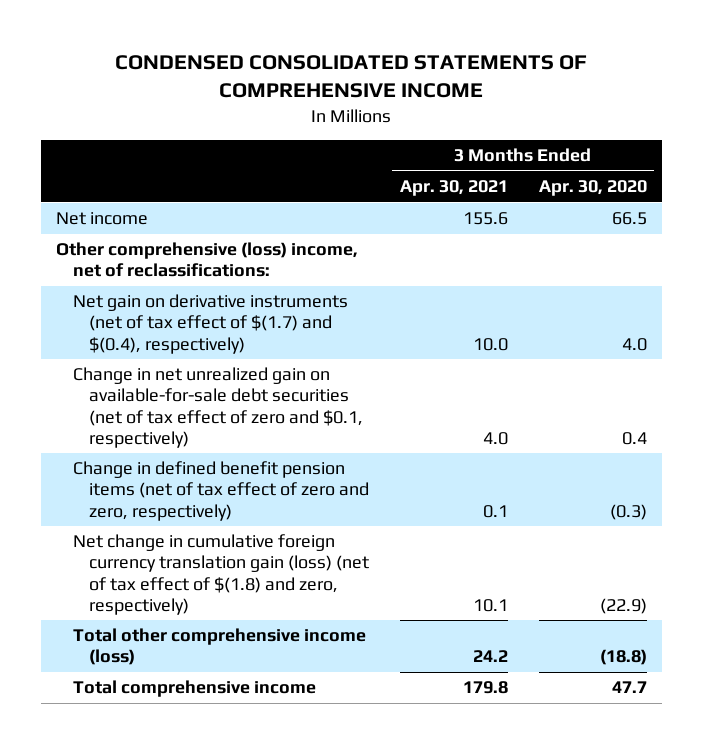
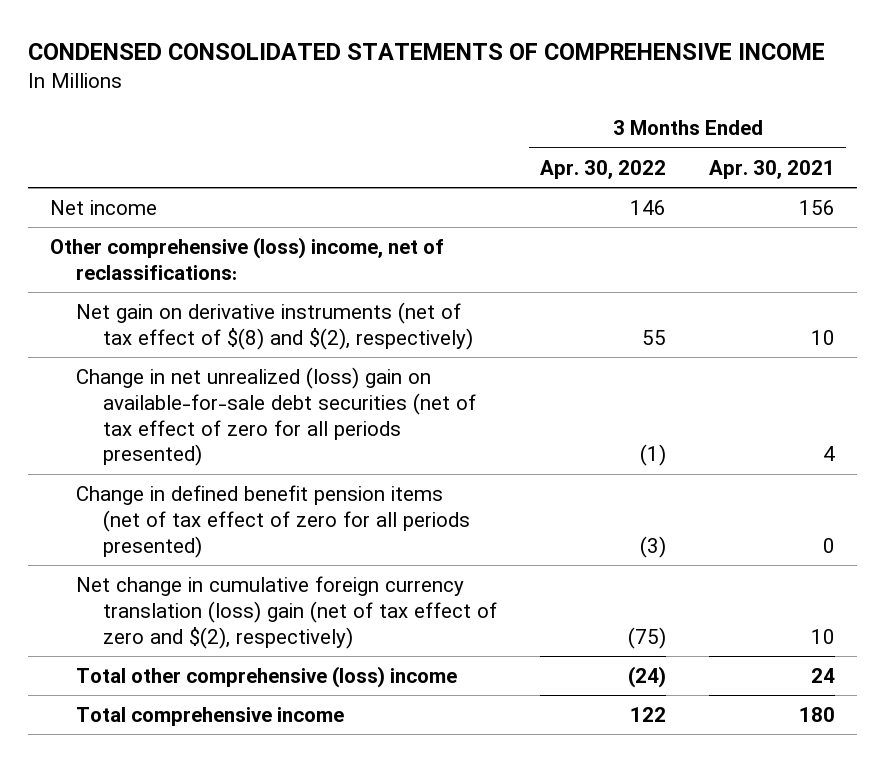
[538,180,647,197] Apr. 30, 2020 -> none
none -> [540,159,667,179] Apr. 30, 2022
[462,212,508,226] 155.6 -> [799,199,836,215] 156
[72,294,348,354] Net gain on derivative instruments (net of tax effect of $(1.7) and $(0.4), respectively) -> [76,301,474,350] Net gain on derivative instruments (net of tax effect of $(8) and $(2), respectively)
[472,337,508,351] 10.0 -> [811,329,836,345] 10
[72,367,364,448] Change in net unrealized gain on available-for-sale debt securities (net of tax effect of zero and $0.1, respectively) -> [76,366,477,467] Change in net unrealized (loss) gain on available-for-sale debt securities (net of tax effect of zero for all periods presented)
[482,431,508,445] 4.0 -> [823,446,836,462] 4
[72,461,370,521] Change in defined benefit pension items (net of tax effect of zero and zero, respectively) -> [76,484,471,558] Change in defined benefit pension items (net of tax effect of zero for all periods presented)
[482,504,508,518] 0.1 -> [823,537,836,553] 0
[72,534,370,615] Net change in cumulative foreign currency translation gain (loss) (net of tax effect of $(1.8) and zero, respectively) -> [76,575,498,649] Net change in cumulative foreign currency translation (loss) gain (net of tax effect of zero and $(2), respectively)
[472,598,508,612] 10.1 -> [811,628,836,644] 10
[72,628,366,666] Total other comprehensive income (loss) -> [76,665,458,688] Total other comprehensive (loss) income
[472,650,508,663] 24.2 -> [811,667,836,683] 24
[462,681,508,695] 179.8 -> [799,706,836,722] 180

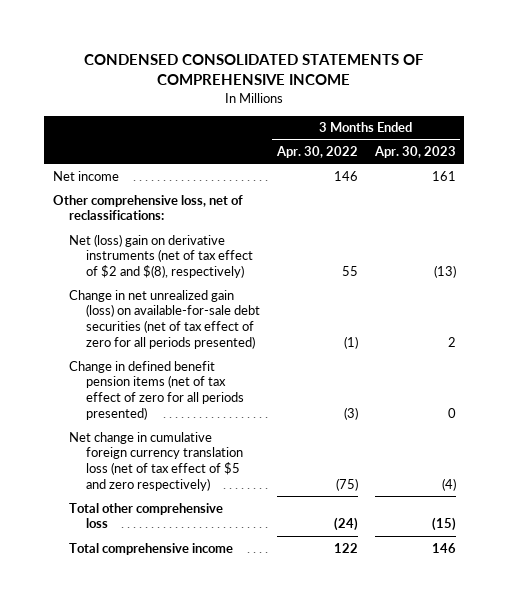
[709,159,836,179] Apr. 30, 2021 -> none
none -> [373,146,456,159] Apr. 30, 2023
[49,236,444,280] Other comprehensive (loss) income, net of reclassifications: -> [52,194,243,221] Other comprehensive loss, net of reclassifications:
[76,301,474,350] Net gain on derivative instruments (net of tax effect of $(8) and $(2), respectively) -> [69,233,253,279] Net (loss) gain on derivative instruments (net of tax effect of $2 and $(8), respectively)
[76,366,477,467] Change in net unrealized (loss) gain on available-for-sale debt securities (net of tax effect of zero for all periods presented) -> [69,289,260,350] Change in net unrealized gain (loss) on available-for-sale debt securities (net of tax effect of zero for all periods presented)
[76,575,498,649] Net change in cumulative foreign currency translation (loss) gain (net of tax effect of zero and $(2), respectively) -> [69,431,243,492] Net change in cumulative foreign currency translation loss (net of tax effect of $5 and zero respectively)
[76,665,458,688] Total other comprehensive (loss) income -> [69,502,224,529] Total other comprehensive loss

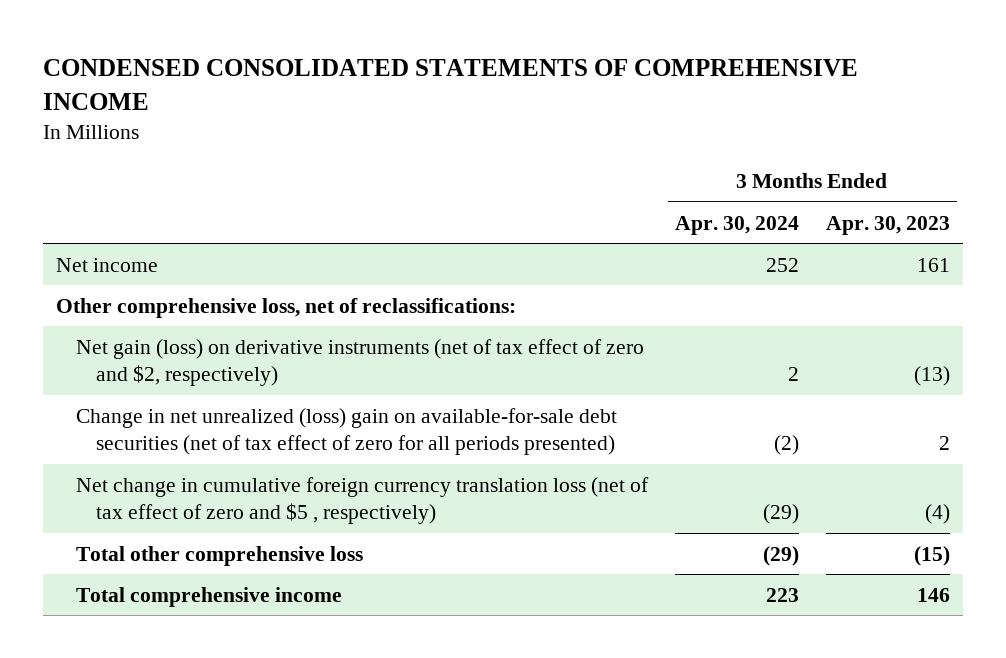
[275,146,358,159] Apr. 30, 2022 -> none
none -> [675,215,800,235] Apr. 30, 2024
[69,360,244,421] Change in defined benefit pension items (net of tax effect of zero for all periods presented) -> none
[69,233,253,279] Net (loss) gain on derivative instruments (net of tax effect of $2 and $(8), respectively) -> [76,338,645,387] Net gain (loss) on derivative instruments (net of tax effect of zero and $2, respectively)
[69,289,260,350] Change in net unrealized gain (loss) on available-for-sale debt securities (net of tax effect of zero for all periods presented) -> [76,407,618,456] Change in net unrealized (loss) gain on available-for-sale debt securities (net of tax effect of zero for all periods presented)
[69,431,243,492] Net change in cumulative foreign currency translation loss (net of tax effect of $5 and zero respectively) -> [76,476,650,525] Net change in cumulative foreign currency translation loss (net of tax effect of zero and $5 , respectively)

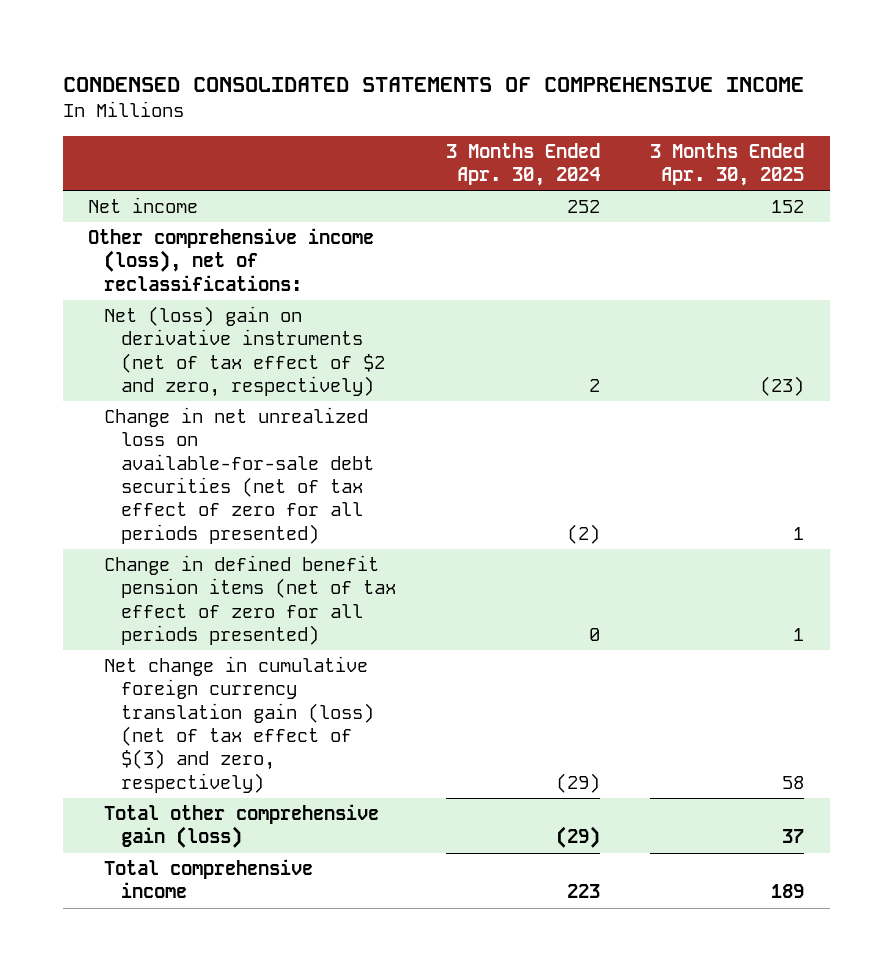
[825,215,950,235] Apr. 30, 2023 -> none
none -> [650,142,805,187] 3 Months Ended Apr. 30, 2025
[56,297,517,318] Other comprehensive loss, net of reclassifications: -> [88,228,375,291] Other comprehensive income (loss), net of reclassifications:
[76,338,645,387] Net gain (loss) on derivative instruments (net of tax effect of zero and $2, respectively) -> [104,306,385,398] Net (loss) gain on derivative instruments (net of tax effect of $2 and zero, respectively)
[76,407,618,456] Change in net unrealized (loss) gain on available-for-sale debt securities (net of tax effect of zero for all periods presented) -> [104,407,374,544] Change in net unrealized loss on available-for-sale debt securities (net of tax effect of zero for all periods presented)
none -> [104,555,396,646] Change in defined benefit pension items (net of tax effect of zero for all periods presented)
[76,476,650,525] Net change in cumulative foreign currency translation loss (net of tax effect of zero and $5 , respectively) -> [104,656,374,793] Net change in cumulative foreign currency translation gain (loss) (net of tax effect of $(3) and zero, respectively)
[76,545,364,566] Total other comprehensive loss -> [104,804,380,849] Total other comprehensive gain (loss)

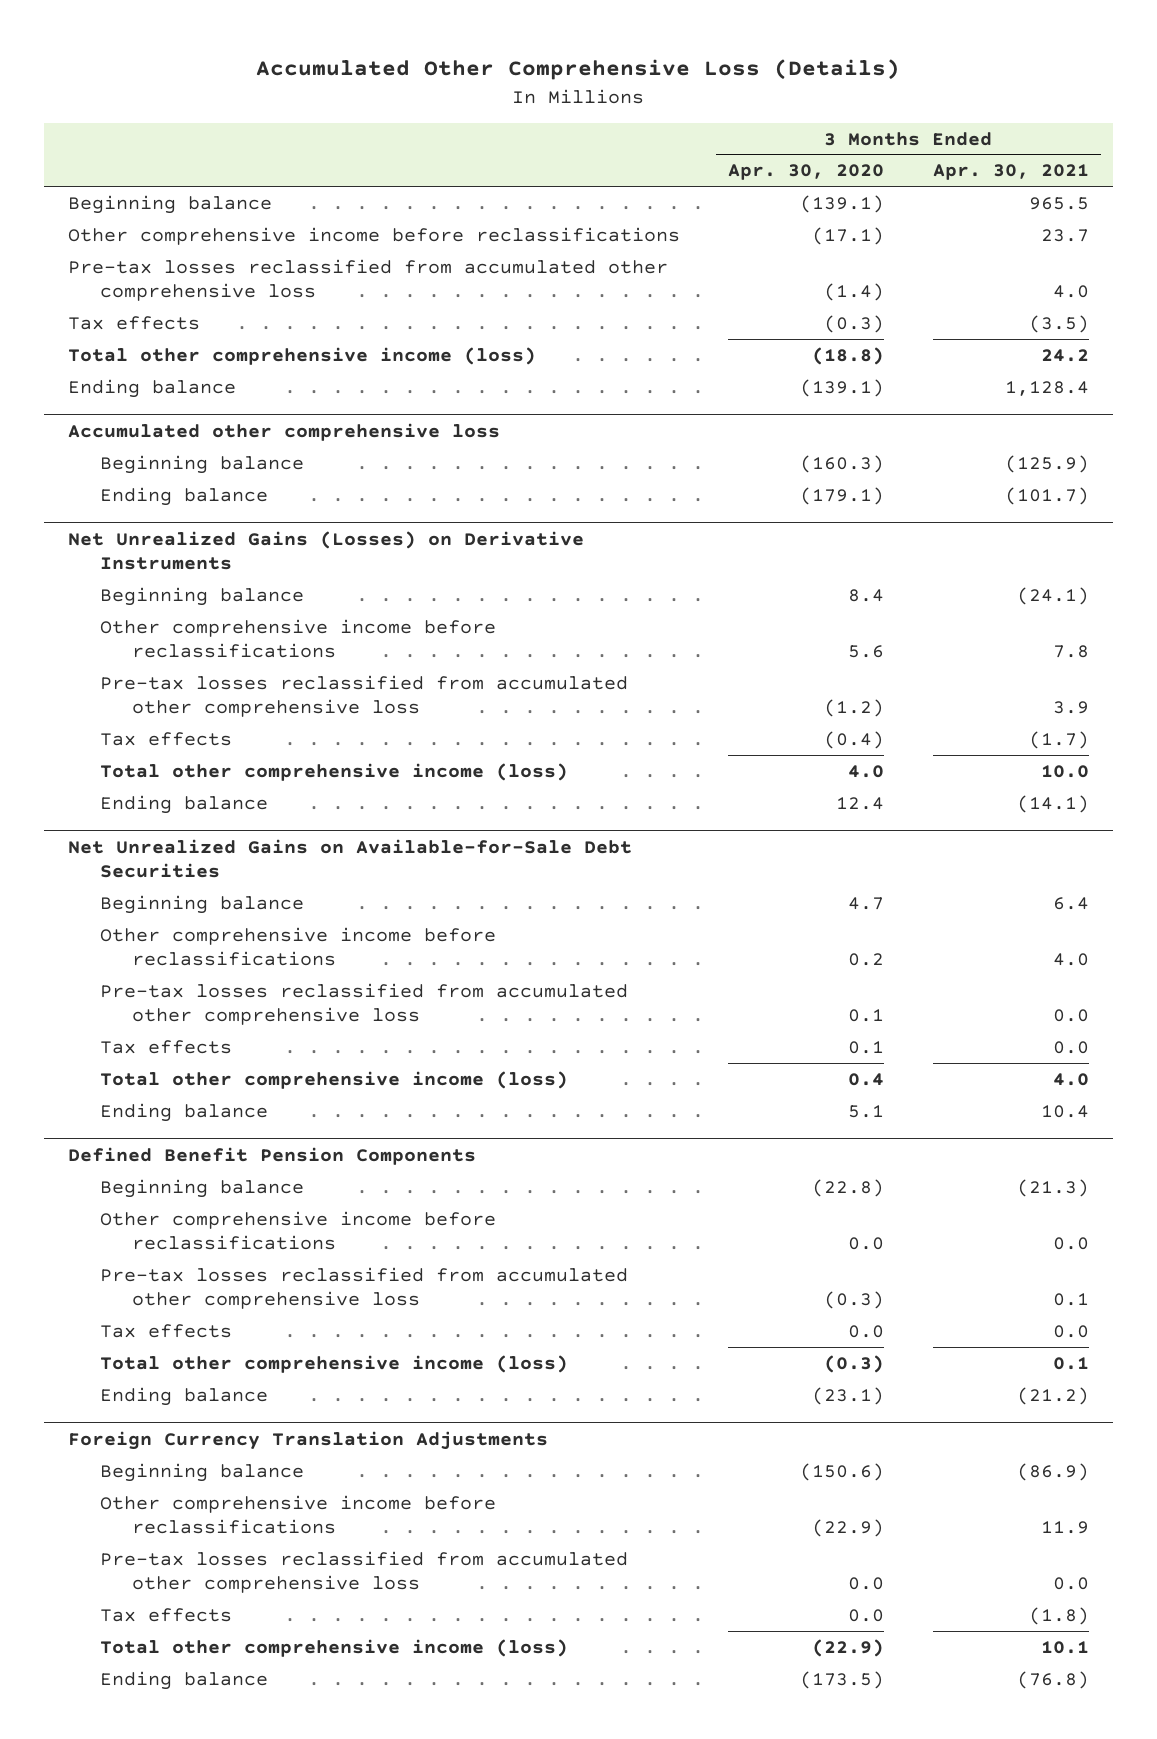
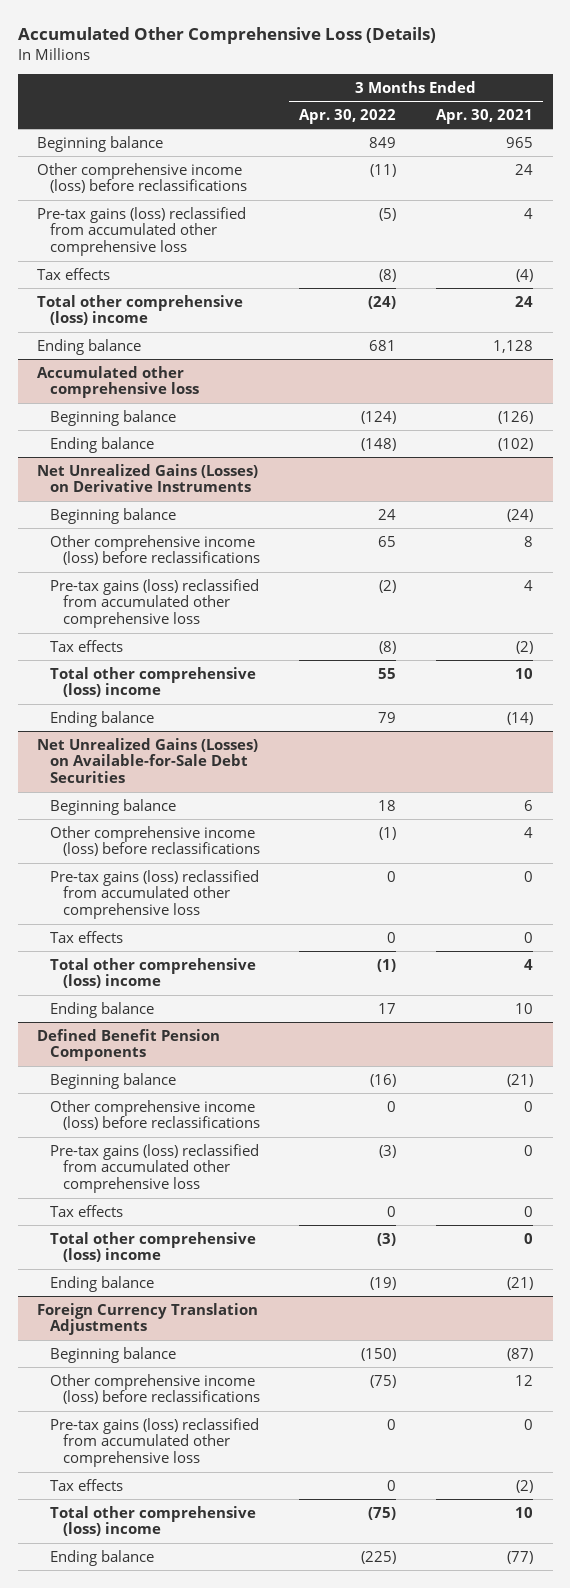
[728,164,885,181] Apr. 30, 2020 -> none
none -> [299,108,397,124] Apr. 30, 2022
[1028,196,1089,210] 965.5 -> [505,136,533,148] 965
[68,226,681,245] Other comprehensive income before reclassifications -> [37,162,248,194] Other comprehensive income (loss) before reclassifications
[1040,228,1089,242] 23.7 -> [514,163,533,175] 24
[68,258,669,301] Pre-tax losses reclassified from accumulated other comprehensive loss -> [37,206,247,257] Pre-tax gains (loss) reclassified from accumulated other comprehensive loss
[1052,284,1089,298] 4.0 -> [523,207,533,219] 4
[1028,314,1089,333] (3.5) -> [515,268,533,282] (4)
[68,346,537,365] Total other comprehensive income (loss) -> [37,294,244,326] Total other comprehensive (loss) income
[1040,348,1089,362] 24.2 -> [514,295,533,307] 24
[1004,380,1089,396] 1,128.4 -> [492,339,533,353] 1,128
[1004,454,1089,473] (125.9) -> [497,410,533,424] (126)
[1004,486,1089,505] (101.7) -> [497,437,533,451] (102)
[1016,586,1089,605] (24.1) -> [506,508,533,522] (24)
[100,618,497,658] Other comprehensive income before reclassifications -> [50,534,260,566] Other comprehensive income (loss) before reclassifications
[1052,644,1089,658] 7.8 -> [523,535,533,547] 8
[100,674,629,717] Pre-tax losses reclassified from accumulated other comprehensive loss -> [50,578,260,629] Pre-tax gains (loss) reclassified from accumulated other comprehensive loss
[1052,700,1089,714] 3.9 -> [523,579,533,591] 4
[1028,730,1089,749] (1.7) -> [515,640,533,654] (2)
[100,762,569,781] Total other comprehensive income (loss) -> [50,666,257,698] Total other comprehensive (loss) income
[1040,764,1089,778] 10.0 -> [514,667,533,679] 10
[1016,794,1089,813] (14.1) -> [506,711,533,725] (14)
[68,838,633,878] Net Unrealized Gains on Available-for-Sale Debt Securities -> [37,737,259,784] Net Unrealized Gains (Losses) on Available-for-Sale Debt Securities
[1052,896,1089,910] 6.4 -> [523,799,533,811] 6
[100,926,497,966] Other comprehensive income before reclassifications -> [50,825,260,857] Other comprehensive income (loss) before reclassifications
[1052,952,1089,966] 4.0 -> [523,826,533,838] 4
[100,982,629,1025] Pre-tax losses reclassified from accumulated other comprehensive loss -> [50,869,260,920] Pre-tax gains (loss) reclassified from accumulated other comprehensive loss
[1052,1008,1089,1022] 0.0 -> [523,870,533,882] 0
[1052,1040,1089,1054] 0.0 -> [523,931,533,943] 0
[100,1070,569,1089] Total other comprehensive income (loss) -> [50,957,257,989] Total other comprehensive (loss) income
[1052,1072,1089,1086] 4.0 -> [523,958,533,970] 4
[1040,1104,1089,1118] 10.4 -> [514,1002,533,1014] 10
[1016,1178,1089,1197] (21.3) -> [506,1073,533,1087] (21)
[100,1210,497,1250] Other comprehensive income before reclassifications -> [50,1099,260,1131] Other comprehensive income (loss) before reclassifications
[1052,1236,1089,1250] 0.0 -> [523,1100,533,1112] 0
[100,1266,629,1309] Pre-tax losses reclassified from accumulated other comprehensive loss -> [50,1143,260,1194] Pre-tax gains (loss) reclassified from accumulated other comprehensive loss
[1052,1292,1089,1306] 0.1 -> [523,1144,533,1156] 0
[1052,1324,1089,1338] 0.0 -> [523,1205,533,1217] 0
[100,1354,569,1373] Total other comprehensive income (loss) -> [50,1231,257,1263] Total other comprehensive (loss) income
[1052,1356,1089,1370] 0.1 -> [523,1232,533,1244] 0
[1016,1386,1089,1405] (21.2) -> [506,1276,533,1290] (21)
[1016,1462,1089,1481] (86.9) -> [506,1347,533,1361] (87)
[100,1494,497,1534] Other comprehensive income before reclassifications -> [50,1373,260,1405] Other comprehensive income (loss) before reclassifications
[1040,1520,1089,1534] 11.9 -> [514,1374,533,1386] 12
[100,1550,629,1593] Pre-tax losses reclassified from accumulated other comprehensive loss -> [50,1417,260,1468] Pre-tax gains (loss) reclassified from accumulated other comprehensive loss
[1052,1576,1089,1590] 0.0 -> [523,1418,533,1430] 0
[1028,1606,1089,1625] (1.8) -> [515,1479,533,1493] (2)
[100,1638,569,1657] Total other comprehensive income (loss) -> [50,1505,257,1537] Total other comprehensive (loss) income
[1040,1640,1089,1654] 10.1 -> [514,1506,533,1518] 10
[1016,1670,1089,1689] (76.8) -> [506,1550,533,1564] (77)

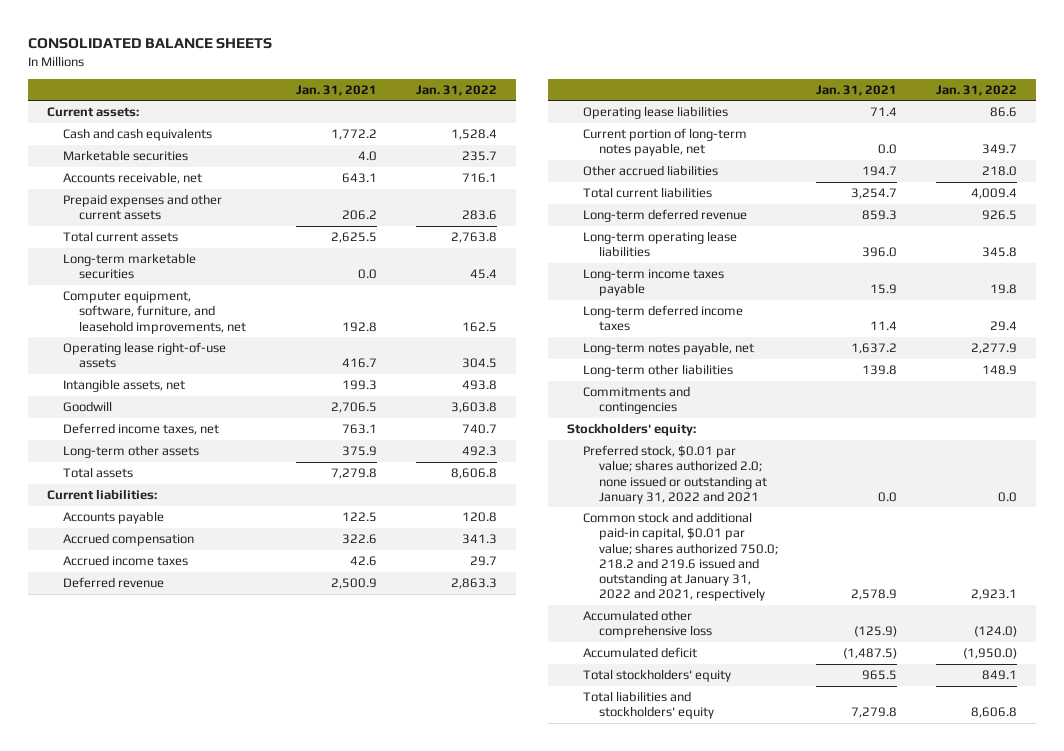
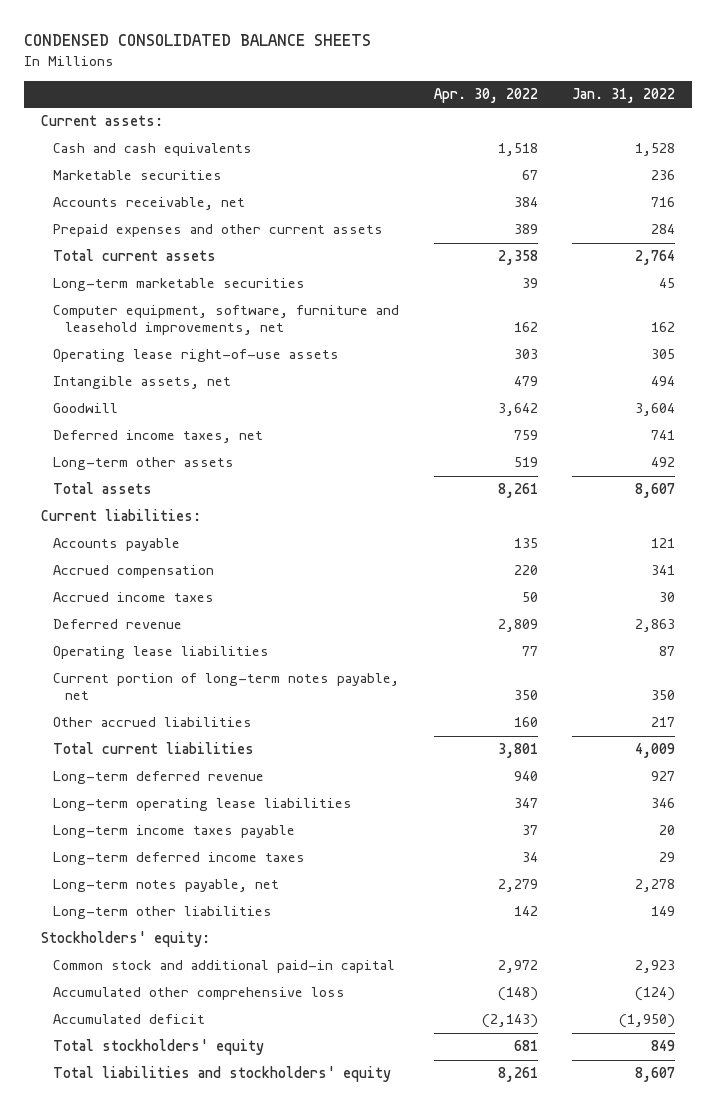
[28,38,273,50] CONSOLIDATED BALANCE SHEETS -> [23,34,371,47] CONDENSED CONSOLIDATED BALANCE SHEETS
[296,84,378,96] Jan. 31, 2021 -> none
none -> [433,87,538,103] Apr. 30, 2022
[450,128,497,140] 1,528.4 -> [634,143,675,157] 1,528
[461,150,497,161] 235.7 -> [650,170,675,181] 236
[461,172,497,183] 716.1 -> [650,197,675,208] 716
[461,210,497,221] 283.6 -> [650,224,675,235] 284
[450,231,497,243] 2,763.8 -> [634,250,675,266] 2,764
[469,269,497,280] 45.4 -> [658,278,675,289] 45
[63,290,247,334] Computer equipment, software, furniture, and leasehold improvements, net -> [53,305,400,336] Computer equipment, software, furniture and leasehold improvements, net
[461,321,497,332] 162.5 -> [650,322,675,333] 162
[461,358,497,369] 304.5 -> [650,349,675,360] 305
[461,379,497,390] 493.8 -> [650,376,675,387] 494
[450,401,497,413] 3,603.8 -> [634,403,675,417] 3,604
[461,423,497,434] 740.7 -> [650,430,675,441] 741
[461,445,497,456] 492.3 -> [650,457,675,468] 492
[450,467,497,479] 8,606.8 -> [634,483,675,499] 8,607
[583,385,691,415] Commitments and contingencies -> none
[461,511,497,522] 120.8 -> [650,538,675,549] 121
[461,533,497,544] 341.3 -> [650,565,675,576] 341
[469,555,497,566] 29.7 -> [658,592,675,603] 30
[450,577,497,589] 2,863.3 -> [634,619,675,633] 2,863
[989,106,1017,117] 86.6 -> [658,646,675,657] 87
[981,144,1017,155] 349.7 -> [650,690,675,701] 350
[981,165,1017,176] 218.0 -> [650,717,675,728] 217
[970,187,1017,199] 4,009.4 -> [634,743,675,759] 4,009
[981,209,1017,220] 926.5 -> [650,771,675,782] 927
[981,247,1017,258] 345.8 -> [650,798,675,809] 346
[989,284,1017,295] 19.8 -> [658,825,675,836] 20
[989,321,1017,332] 29.4 -> [658,852,675,863] 29
[970,342,1017,354] 2,277.9 -> [634,879,675,893] 2,278
[981,364,1017,375] 148.9 -> [650,906,675,917] 149
[583,444,768,504] Preferred stock, $0.01 par value; shares authorized 2.0; none issued or outstanding at January 31, 2022 and 2021 -> none
[583,511,779,602] Common stock and additional paid-in capital, $0.01 par value; shares authorized 750.0; 218.2 and 219.6 issued and outstanding at January 31, 2022 and 2021, respectively -> [53,960,396,974] Common stock and additional paid-in capital
[970,589,1017,601] 2,923.1 -> [634,960,675,974] 2,923
[973,626,1017,638] (124.0) -> [634,987,675,1002] (124)
[962,647,1017,659] (1,950.0) -> [618,1014,675,1029] (1,950)
[981,669,1017,680] 849.1 -> [650,1040,675,1052] 849
[970,707,1017,719] 8,606.8 -> [634,1067,675,1083] 8,607

